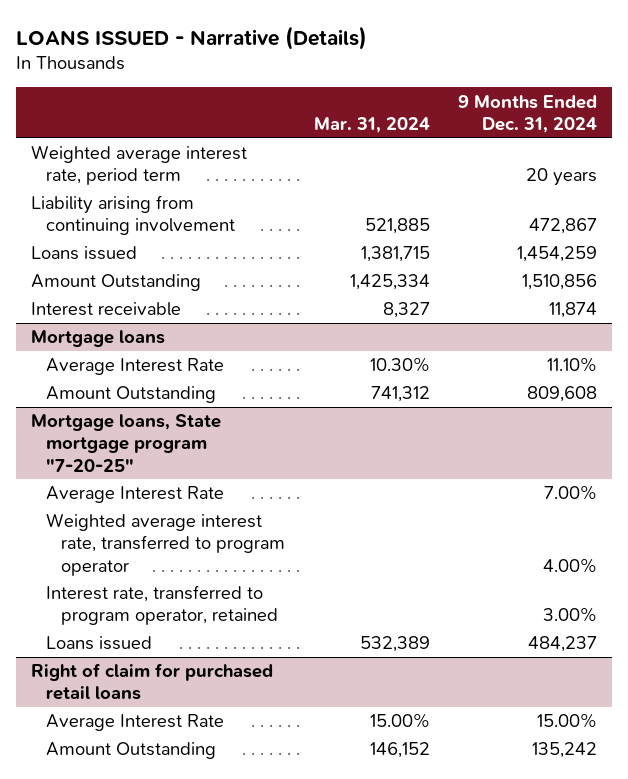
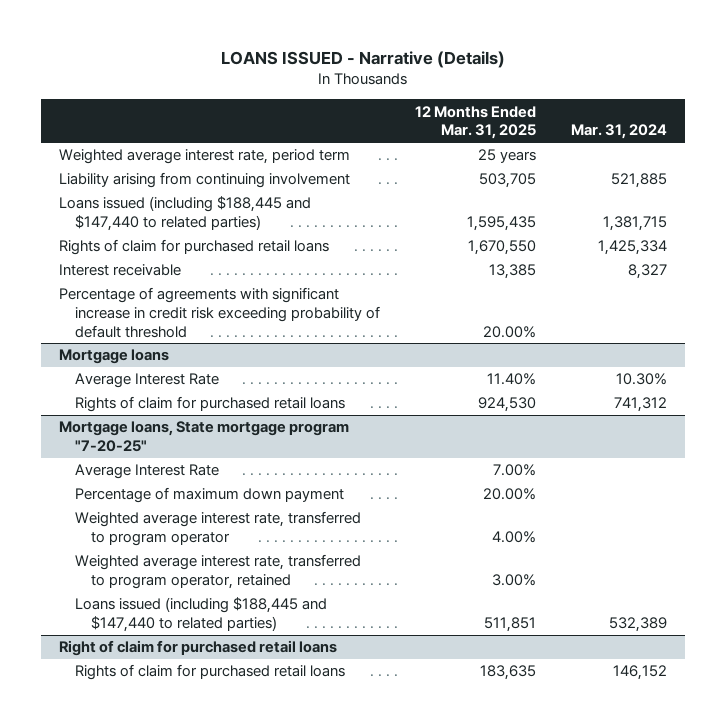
[458,94,598,133] 9 Months Ended Dec. 31, 2024 -> none
none -> [415,105,537,140] 12 Months Ended Mar. 31, 2025
[30,246,137,261] Loans issued -> [58,196,311,231] Loans issued (including $188,445 and $147,440 to related parties)
[30,274,201,292] Amount Outstanding -> [58,239,329,256] Rights of claim for purchased retail loans
none -> [58,287,380,338] Percentage of agreements with significant increase in credit risk exceeding probability of default threshold
[45,386,216,404] Amount Outstanding -> [74,396,345,413] Rights of claim for purchased retail loans
none -> [74,487,344,504] Percentage of maximum down payment
[45,585,279,626] Interest rate, transferred to program operator, retained -> [74,554,361,589] Weighted average interest rate, transferred to program operator, retained
[45,636,152,651] Loans issued -> [74,597,327,632] Loans issued (including $188,445 and $147,440 to related parties)
[45,714,224,732] Average Interest Rate -> none
[45,742,216,760] Amount Outstanding -> [74,664,345,681] Rights of claim for purchased retail loans

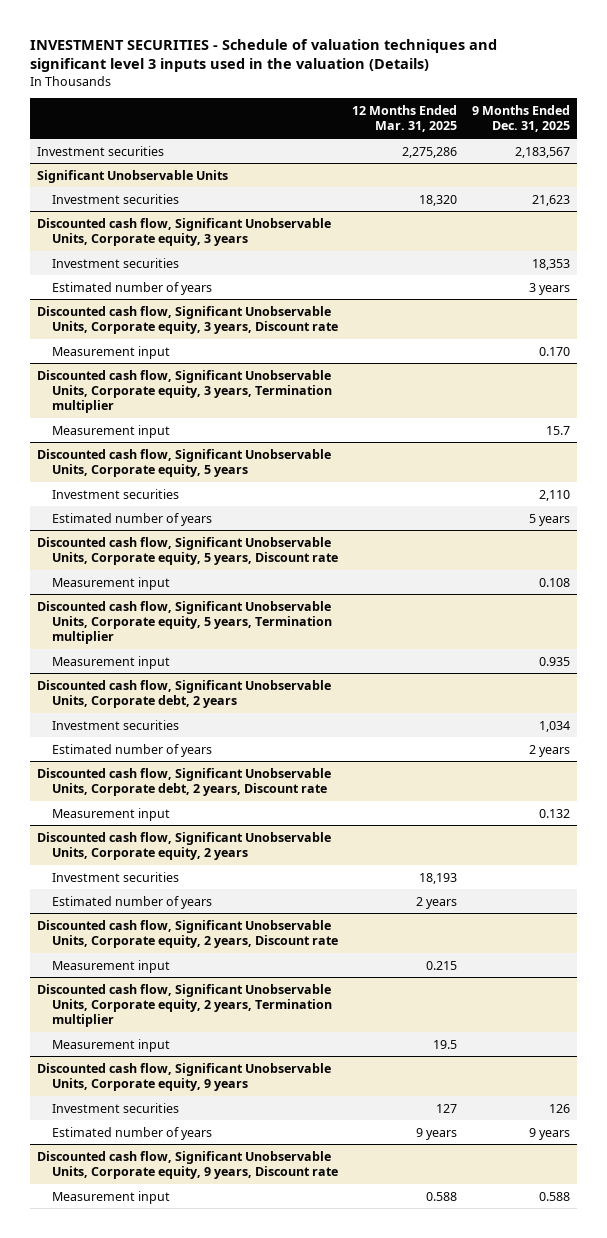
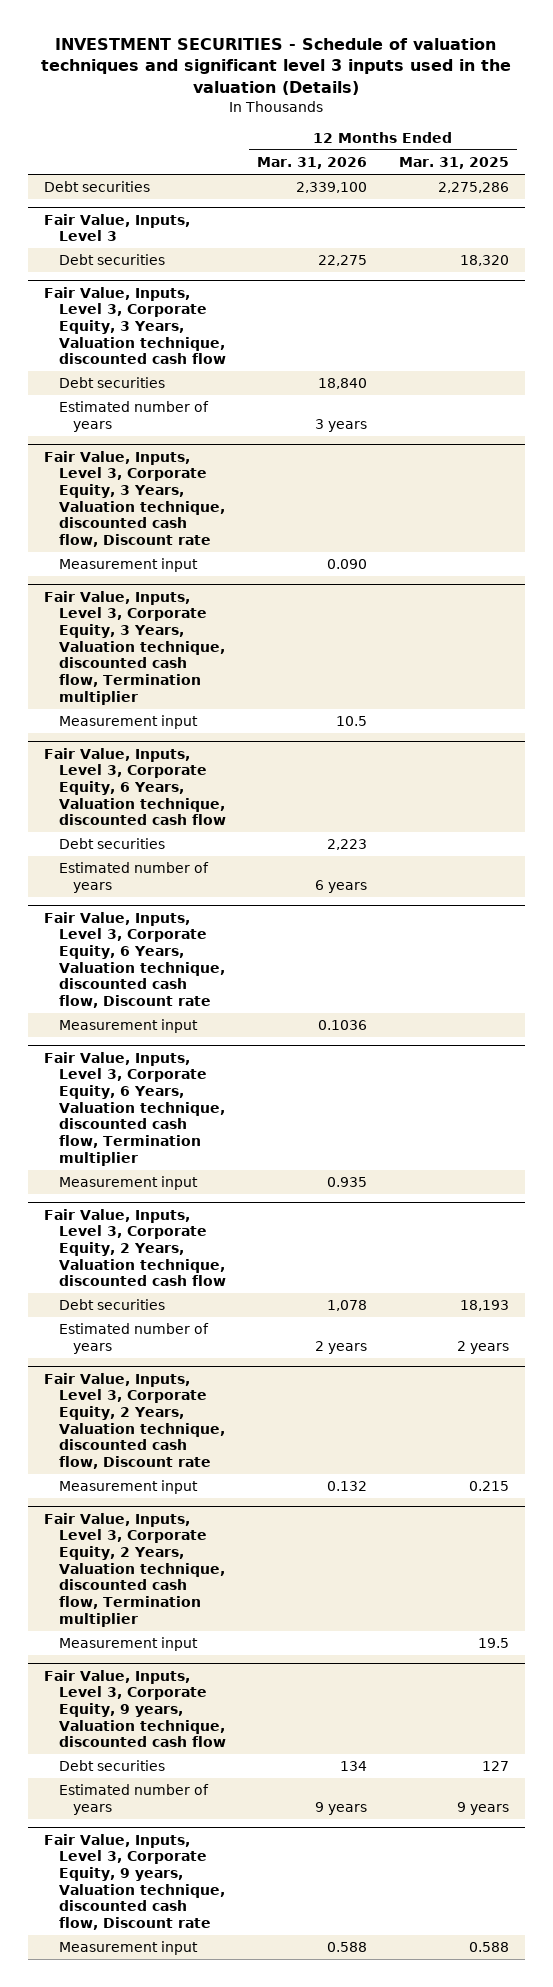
[471,105,570,133] 9 Months Ended Dec. 31, 2025 -> none
none -> [257,156,368,169] Mar. 31, 2026
[37,217,332,246] Discounted cash flow, Significant Unobservable Units, Corporate equity, 3 years -> none
[52,257,180,268] Investment securities -> none
[52,281,213,295] Estimated number of years -> none
[37,145,165,156] Investment securities -> [44,181,151,193] Debt securities
[37,169,229,183] Significant Unobservable Units -> [44,213,191,242] Fair Value, Inputs, Level 3
[52,193,180,204] Investment securities -> [58,254,165,266] Debt securities
none -> [44,286,226,365] Fair Value, Inputs, Level 3, Corporate Equity, 3 Years, Valuation technique, discounted cash flow
none -> [58,377,165,389] Debt securities
none -> [58,401,209,432] Estimated number of years
[37,305,339,334] Discounted cash flow, Significant Unobservable Units, Corporate equity, 3 years, Discount rate -> [44,450,225,548] Fair Value, Inputs, Level 3, Corporate Equity, 3 Years, Valuation technique, discounted cash flow, Discount rate
[37,369,333,414] Discounted cash flow, Significant Unobservable Units, Corporate equity, 3 years, Termination multiplier -> [44,590,225,705] Fair Value, Inputs, Level 3, Corporate Equity, 3 Years, Valuation technique, discounted cash flow, Termination multiplier
[37,448,332,477] Discounted cash flow, Significant Unobservable Units, Corporate equity, 5 years -> none
[52,488,180,499] Investment securities -> none
[52,512,213,526] Estimated number of years -> none
[37,536,339,565] Discounted cash flow, Significant Unobservable Units, Corporate equity, 5 years, Discount rate -> none
[52,576,171,590] Measurement input -> none
[37,600,333,645] Discounted cash flow, Significant Unobservable Units, Corporate equity, 5 years, Termination multiplier -> none
[52,655,171,669] Measurement input -> none
[37,679,332,708] Discounted cash flow, Significant Unobservable Units, Corporate debt, 2 years -> none
[52,719,180,730] Investment securities -> none
[52,743,213,757] Estimated number of years -> none
[37,767,332,796] Discounted cash flow, Significant Unobservable Units, Corporate debt, 2 years, Discount rate -> none
[52,807,171,821] Measurement input -> none
none -> [44,747,226,826] Fair Value, Inputs, Level 3, Corporate Equity, 6 Years, Valuation technique, discounted cash flow
none -> [58,838,165,850] Debt securities
none -> [58,862,209,893] Estimated number of years
none -> [44,911,225,1009] Fair Value, Inputs, Level 3, Corporate Equity, 6 Years, Valuation technique, discounted cash flow, Discount rate
none -> [58,1019,198,1034] Measurement input
none -> [44,1051,225,1166] Fair Value, Inputs, Level 3, Corporate Equity, 6 Years, Valuation technique, discounted cash flow, Termination multiplier
none -> [58,1176,198,1191] Measurement input
[37,831,332,860] Discounted cash flow, Significant Unobservable Units, Corporate equity, 2 years -> [44,1208,226,1287] Fair Value, Inputs, Level 3, Corporate Equity, 2 Years, Valuation technique, discounted cash flow
[52,871,180,882] Investment securities -> [58,1299,165,1311] Debt securities
[37,919,339,948] Discounted cash flow, Significant Unobservable Units, Corporate equity, 2 years, Discount rate -> [44,1372,225,1470] Fair Value, Inputs, Level 3, Corporate Equity, 2 Years, Valuation technique, discounted cash flow, Discount rate
[37,983,333,1028] Discounted cash flow, Significant Unobservable Units, Corporate equity, 2 years, Termination multiplier -> [44,1512,225,1627] Fair Value, Inputs, Level 3, Corporate Equity, 2 Years, Valuation technique, discounted cash flow, Termination multiplier
[37,1062,332,1091] Discounted cash flow, Significant Unobservable Units, Corporate equity, 9 years -> [44,1669,226,1748] Fair Value, Inputs, Level 3, Corporate Equity, 9 years, Valuation technique, discounted cash flow
[52,1102,180,1113] Investment securities -> [58,1760,165,1772] Debt securities
[37,1150,339,1179] Discounted cash flow, Significant Unobservable Units, Corporate equity, 9 years, Discount rate -> [44,1833,225,1931] Fair Value, Inputs, Level 3, Corporate Equity, 9 years, Valuation technique, discounted cash flow, Discount rate

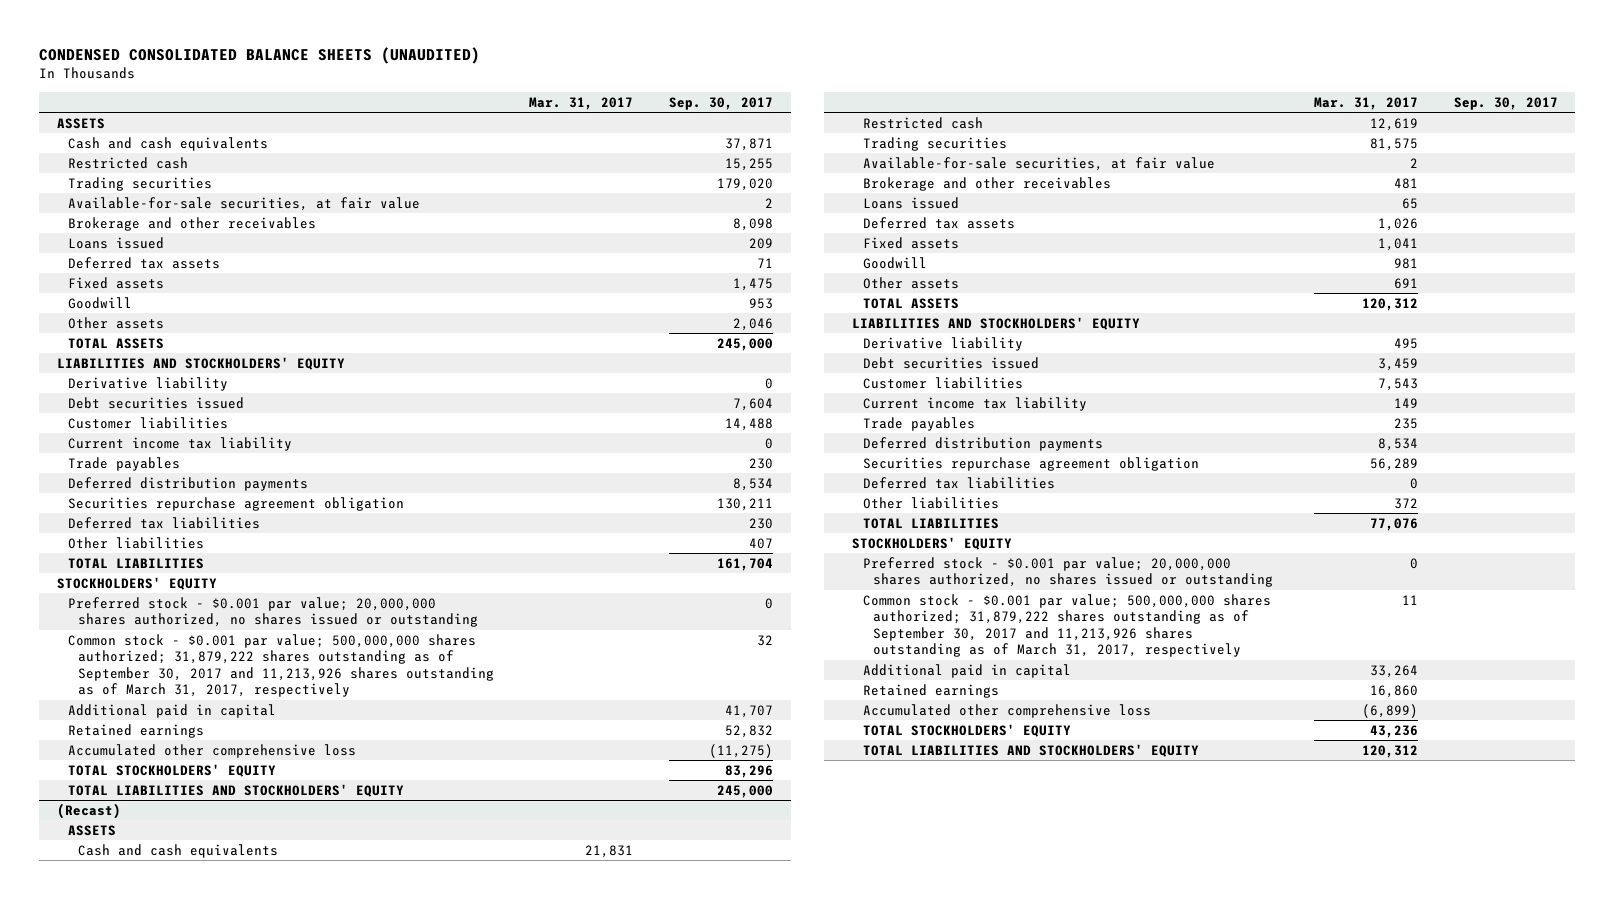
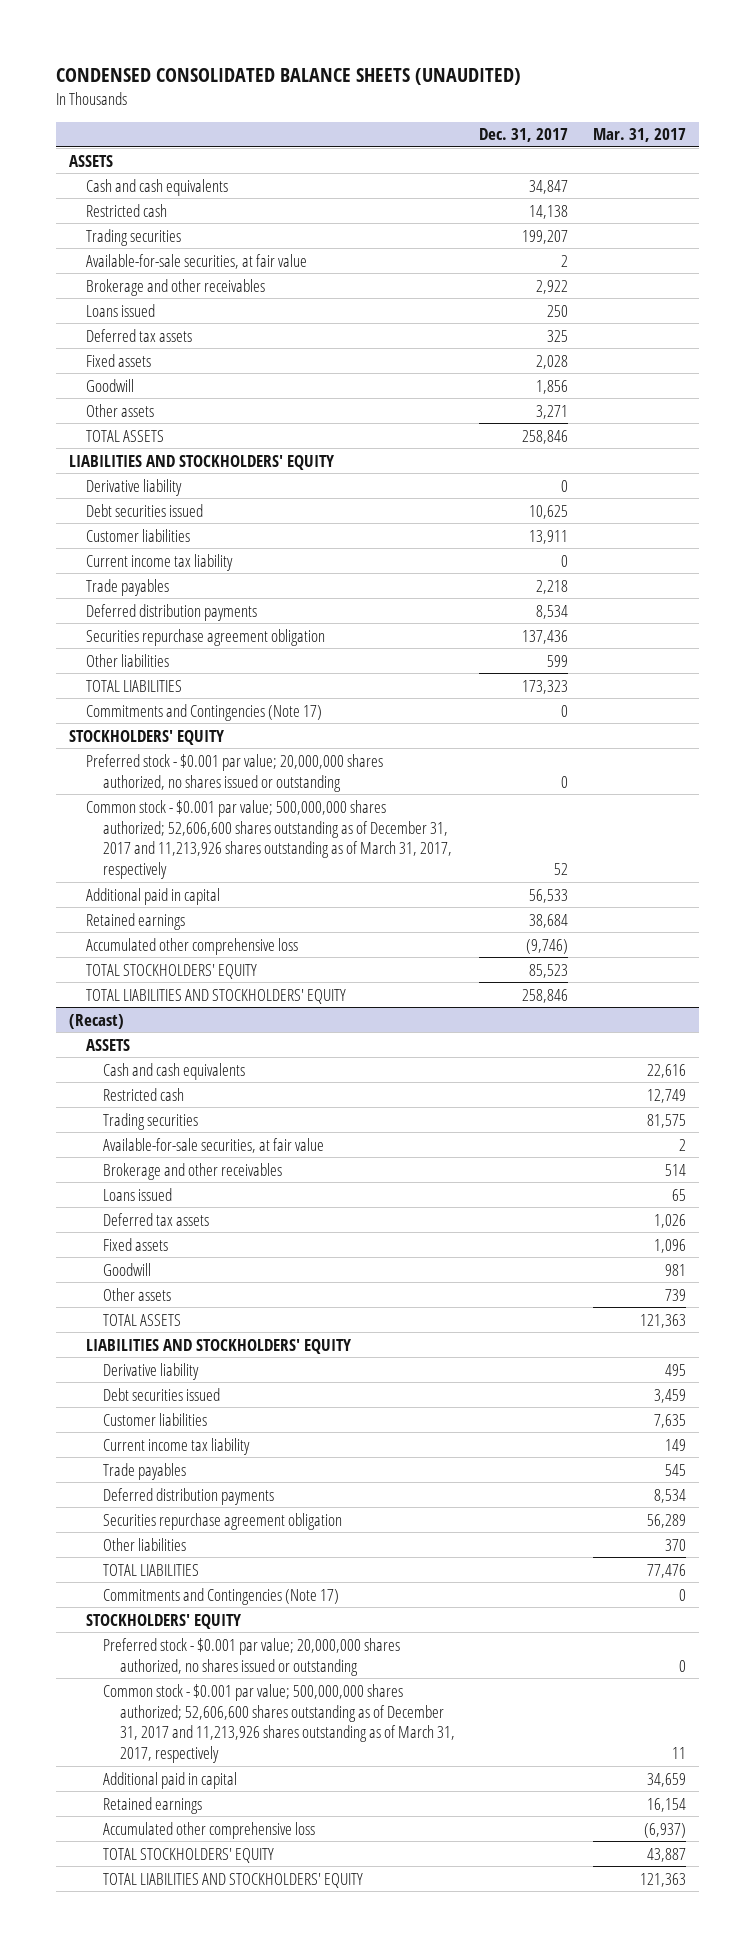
[668,96,773,110] Sep. 30, 2017 -> none
none -> [479,128,569,143] Dec. 31, 2017
[67,516,260,529] Deferred tax liabilities -> none
none -> [85,703,322,721] Commitments and Contingencies (Note 17)
[67,633,494,698] Common stock - $0.001 par value; 500,000,000 shares authorized; 31,879,222 shares outstanding as of September 30, 2017 and 11,213,926 shares outstanding as of March 31, 2017, respectively -> [85,799,452,880] Common stock - $0.001 par value; 500,000,000 shares authorized; 52,606,600 shares outstanding as of December 31, 2017 and 11,213,926 shares outstanding as of March 31, 2017, respectively
[585,844,634,858] 21,831 -> [647,1063,687,1078] 22,616
[1370,117,1419,131] 12,619 -> [647,1088,687,1103] 12,749
[1394,177,1419,189] 481 -> [665,1163,687,1176] 514
[1378,237,1419,251] 1,041 -> [654,1238,687,1253] 1,096
[1394,277,1419,289] 691 -> [665,1288,687,1301] 739
[1362,297,1419,311] 120,312 -> [640,1313,687,1328] 121,363
[1378,377,1419,391] 7,543 -> [654,1413,687,1428] 7,635
[1394,417,1419,429] 235 -> [665,1463,687,1476] 545
[862,476,1055,489] Deferred tax liabilities -> none
[1394,497,1419,509] 372 -> [665,1538,687,1551] 370
[1370,517,1419,531] 77,076 -> [647,1563,687,1578] 77,476
none -> [102,1587,339,1605] Commitments and Contingencies (Note 17)
[862,593,1271,658] Common stock - $0.001 par value; 500,000,000 shares authorized; 31,879,222 shares outstanding as of September 30, 2017 and 11,213,926 shares outstanding as of March 31, 2017, respectively -> [102,1683,455,1764] Common stock - $0.001 par value; 500,000,000 shares authorized; 52,606,600 shares outstanding as of December 31, 2017 and 11,213,926 shares outstanding as of March 31, 2017, respectively
[1370,664,1419,678] 33,264 -> [647,1772,687,1787] 34,659
[1370,684,1419,698] 16,860 -> [647,1797,687,1812] 16,154
[1362,703,1419,718] (6,899) -> [644,1822,687,1838] (6,937)
[1370,724,1419,738] 43,236 -> [647,1847,687,1862] 43,887
[1362,744,1419,758] 120,312 -> [640,1872,687,1887] 121,363

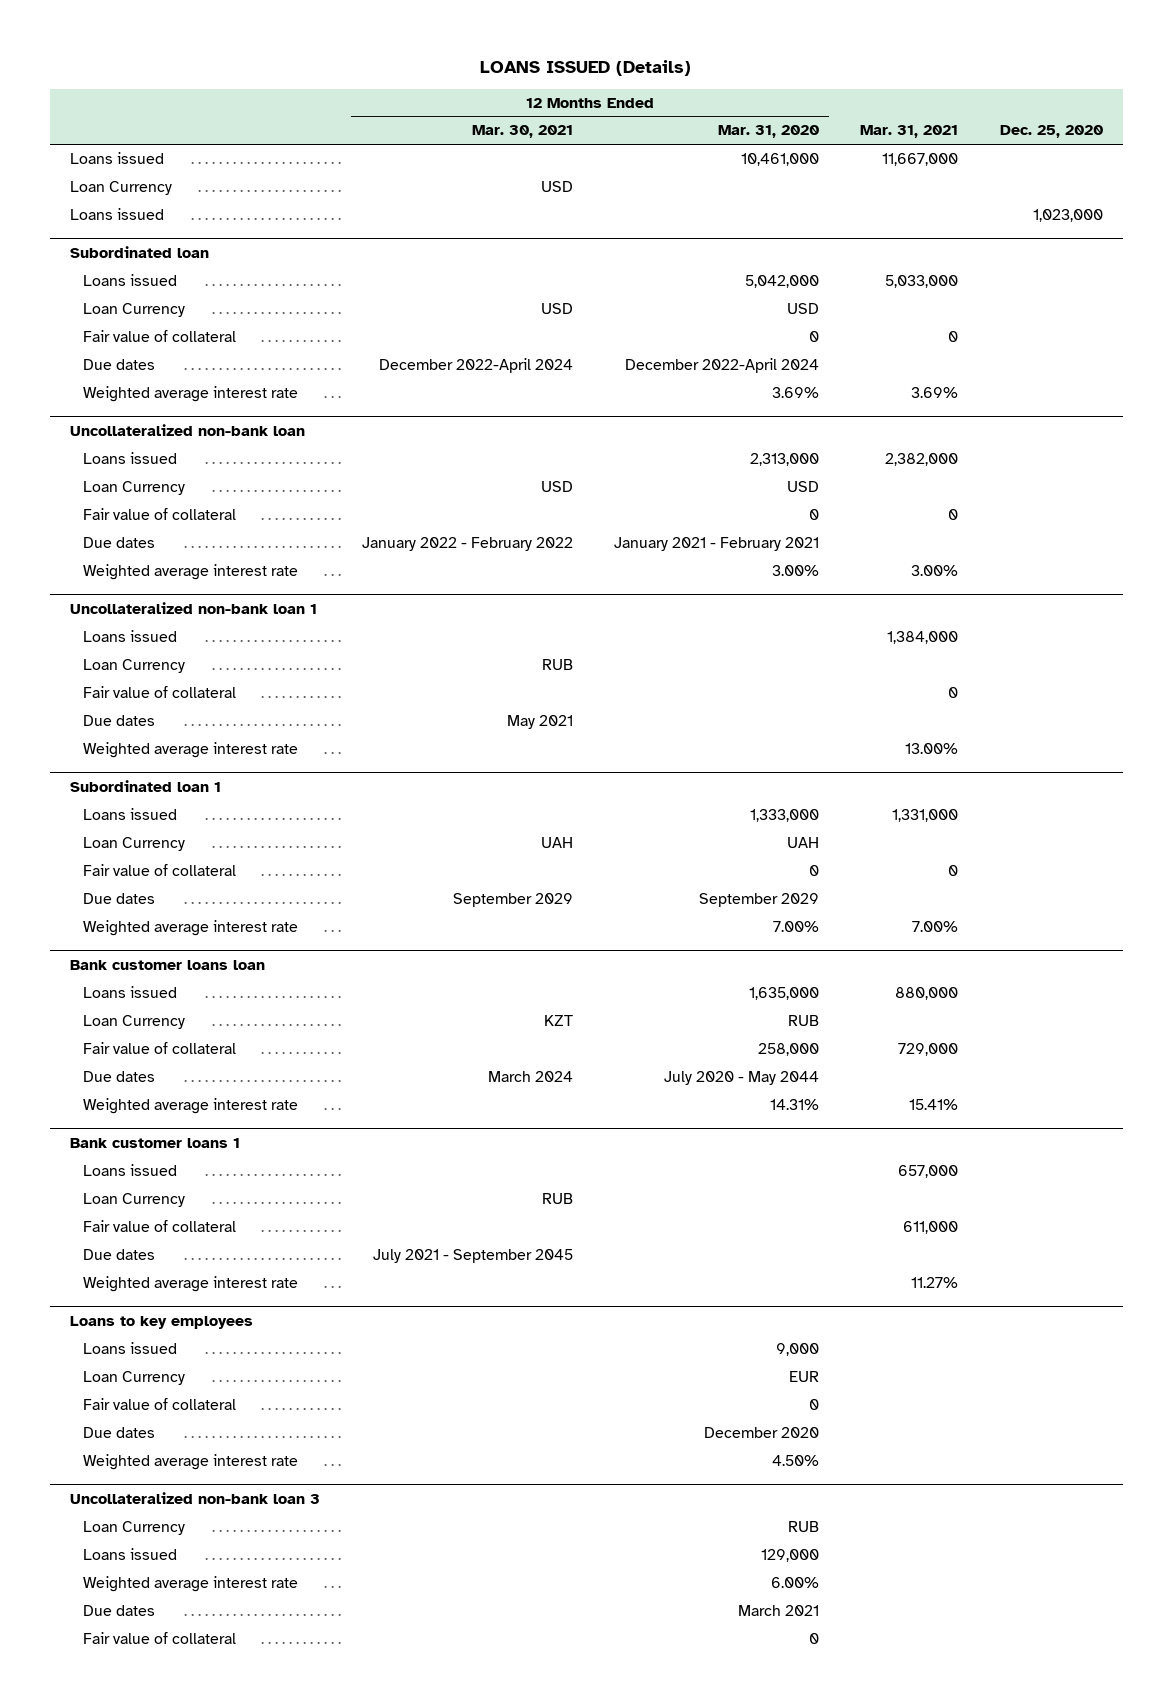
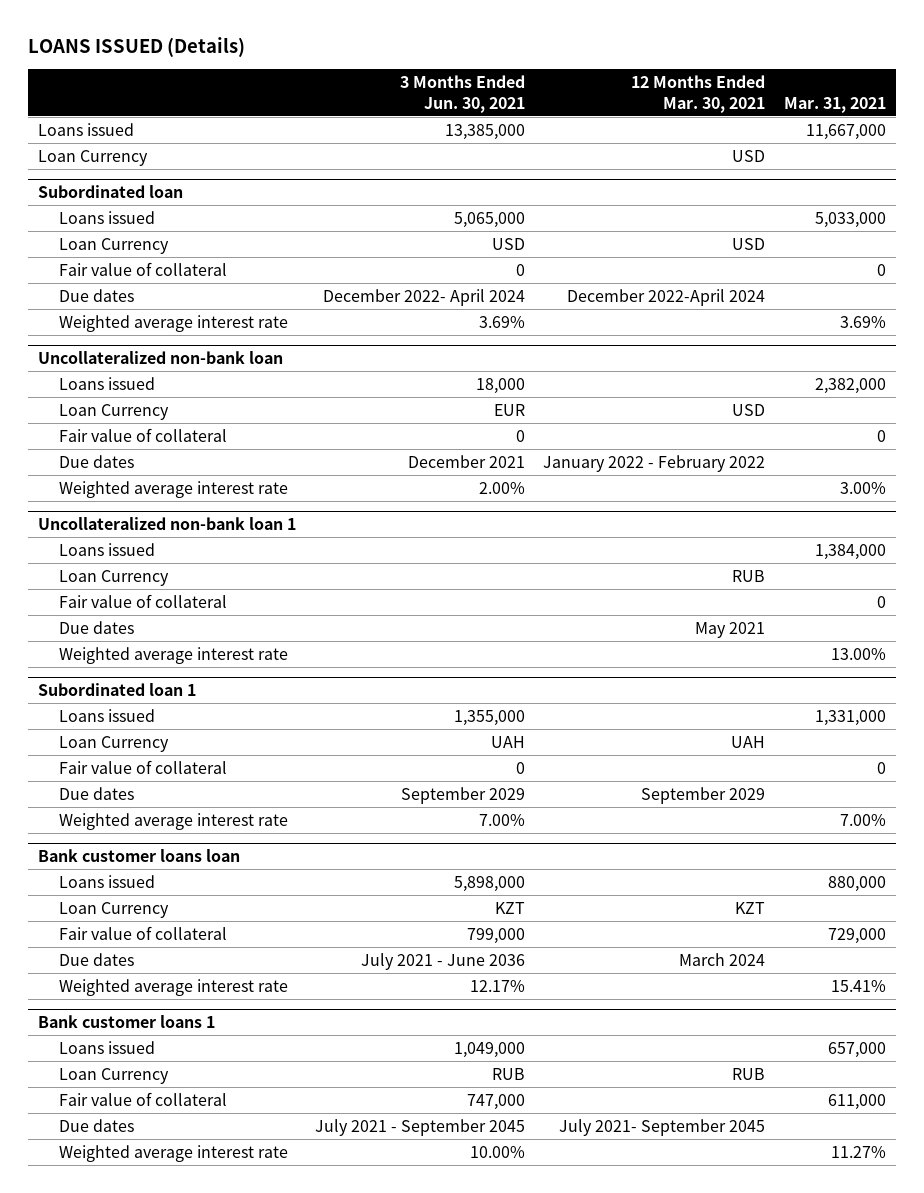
[717,125,819,139] Mar. 31, 2020 -> none
[999,125,1103,139] Dec. 25, 2020 -> none
none -> [399,75,525,113] 3 Months Ended Jun. 30, 2021
[70,208,165,221] Loans issued -> none
[372,1249,573,1264] July 2021 - September 2045 -> [559,1118,766,1136] July 2021- September 2045
[70,1315,254,1329] Loans to key employees -> none
[83,1342,178,1355] Loans issued -> none
[83,1371,186,1386] Loan Currency -> none
[83,1398,237,1411] Fair value of collateral -> none
[83,1427,156,1439] Due dates -> none
[83,1454,299,1471] Weighted average interest rate -> none
[70,1491,321,1504] Uncollateralized non-bank loan 3 -> none
[83,1521,186,1536] Loan Currency -> none
[83,1548,178,1561] Loans issued -> none
[83,1576,299,1593] Weighted average interest rate -> none
[83,1605,156,1617] Due dates -> none
[83,1632,237,1645] Fair value of collateral -> none

